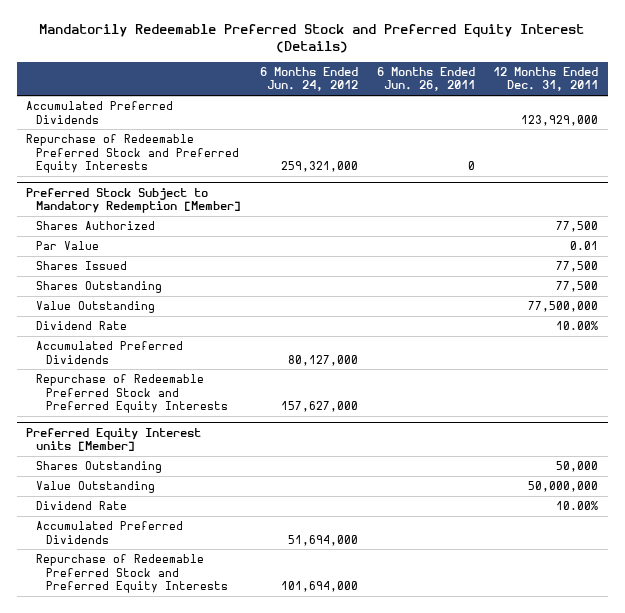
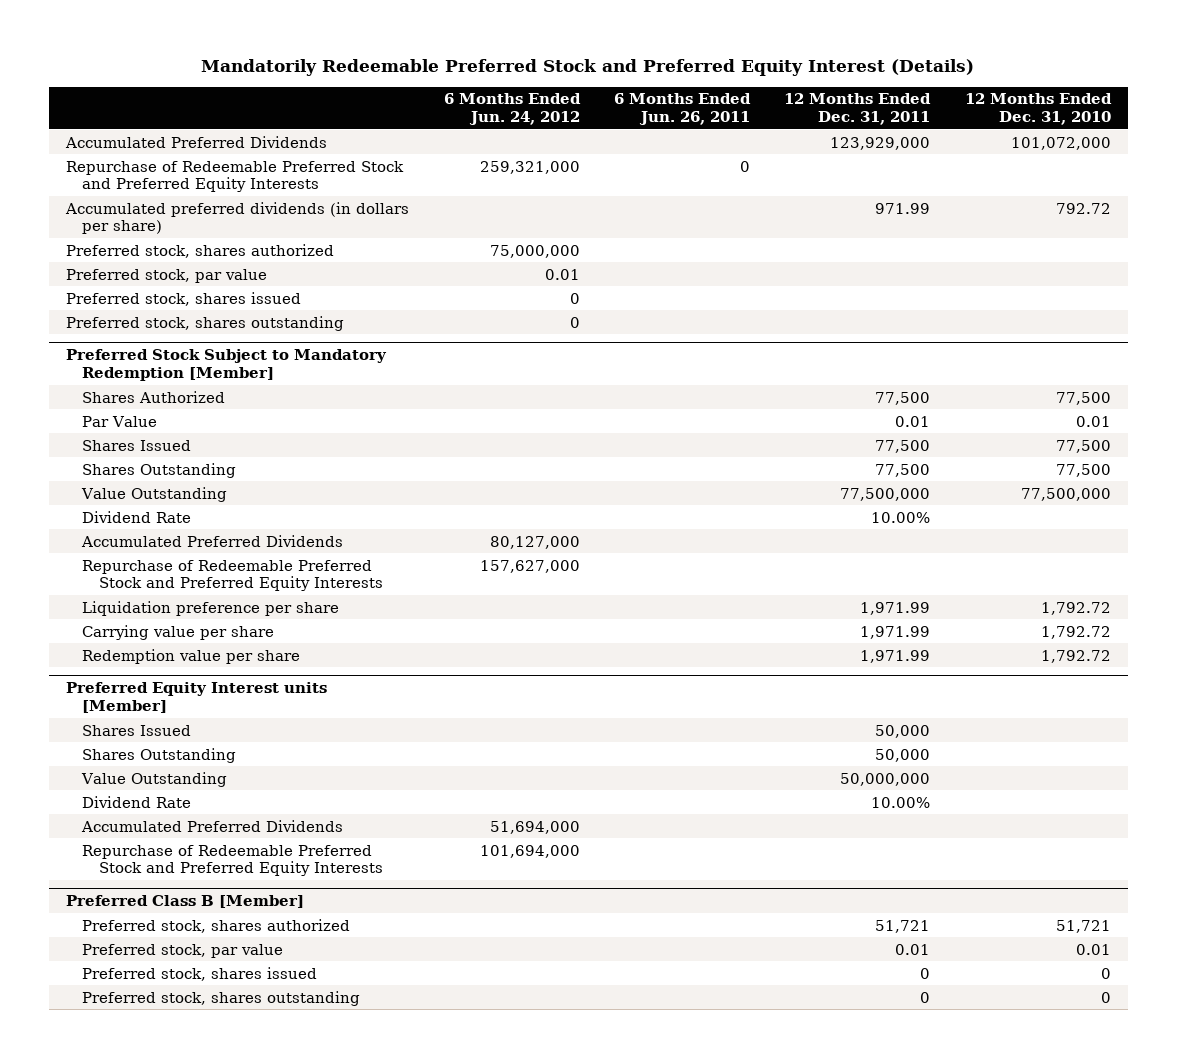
none -> [964,93,1112,126] 12 Months Ended Dec. 31, 2010
none -> [65,201,410,235] Accumulated preferred dividends (in dollars per share)
none -> [66,243,335,258] Preferred stock, shares authorized
none -> [66,268,268,283] Preferred stock, par value
none -> [66,291,302,306] Preferred stock, shares issued
none -> [66,315,345,331] Preferred stock, shares outstanding
none -> [82,600,340,616] Liquidation preference per share
none -> [82,624,275,640] Carrying value per share
none -> [82,648,301,664] Redemption value per share
none -> [82,724,192,736] Shares Issued
none -> [66,895,305,909] Preferred Class B [Member]
none -> [82,918,351,933] Preferred stock, shares authorized
none -> [82,943,284,958] Preferred stock, par value
none -> [82,966,318,981] Preferred stock, shares issued
none -> [82,990,361,1006] Preferred stock, shares outstanding

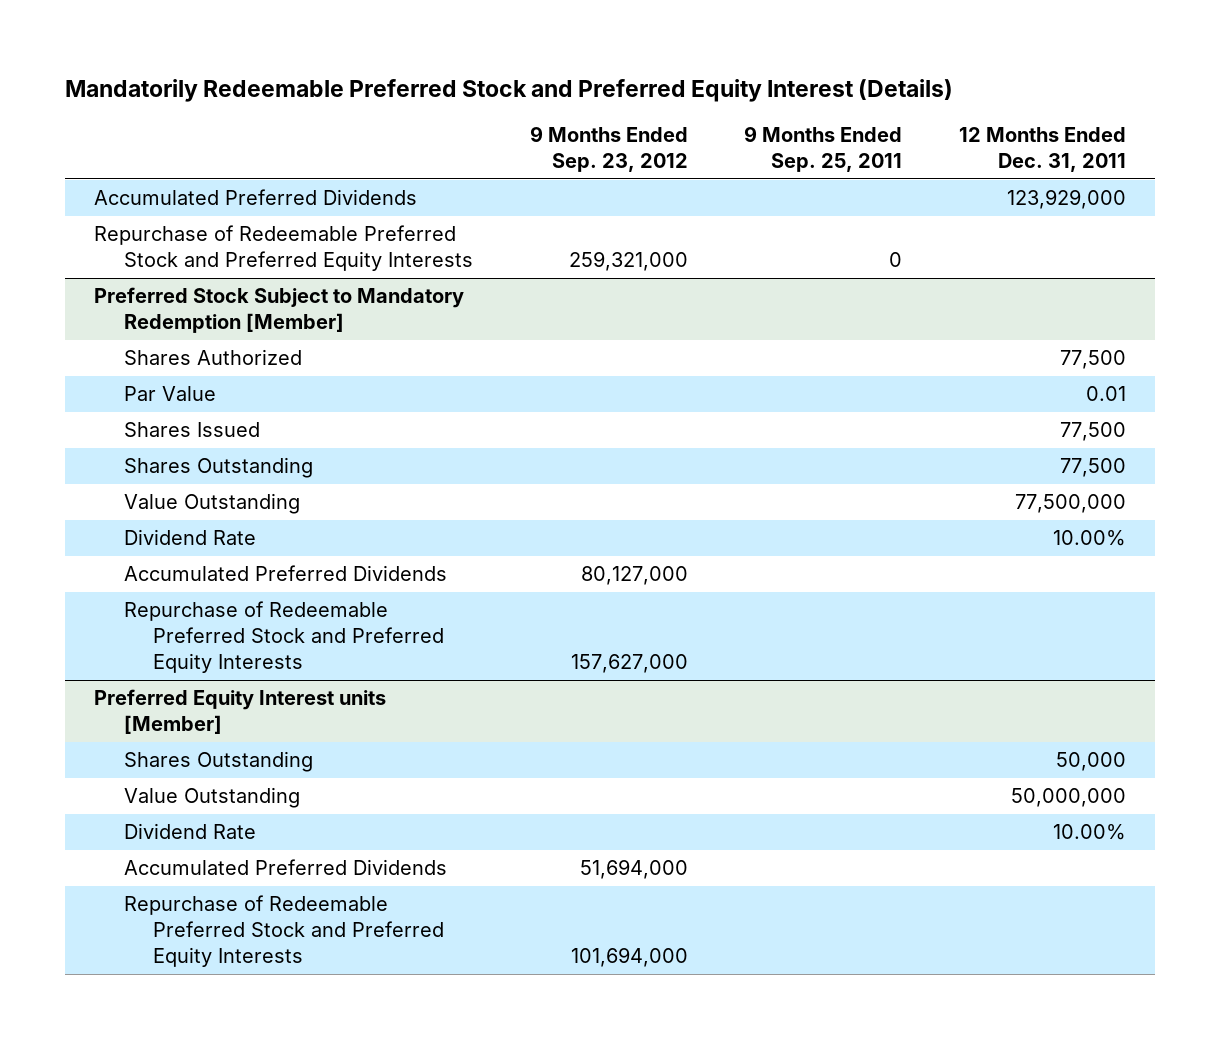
[443,93,581,126] 6 Months Ended Jun. 24, 2012 -> none
[613,93,751,126] 6 Months Ended Jun. 26, 2011 -> none
[964,93,1112,126] 12 Months Ended Dec. 31, 2010 -> none
none -> [529,126,688,173] 9 Months Ended Sep. 23, 2012
none -> [744,126,903,173] 9 Months Ended Sep. 25, 2011
[65,201,410,235] Accumulated preferred dividends (in dollars per share) -> none
[66,243,335,258] Preferred stock, shares authorized -> none
[66,268,268,283] Preferred stock, par value -> none
[66,291,302,306] Preferred stock, shares issued -> none
[66,315,345,331] Preferred stock, shares outstanding -> none
[82,600,340,616] Liquidation preference per share -> none
[82,624,275,640] Carrying value per share -> none
[82,648,301,664] Redemption value per share -> none
[82,724,192,736] Shares Issued -> none
[66,895,305,909] Preferred Class B [Member] -> none
[82,918,351,933] Preferred stock, shares authorized -> none
[82,943,284,958] Preferred stock, par value -> none
[82,966,318,981] Preferred stock, shares issued -> none
[82,990,361,1006] Preferred stock, shares outstanding -> none

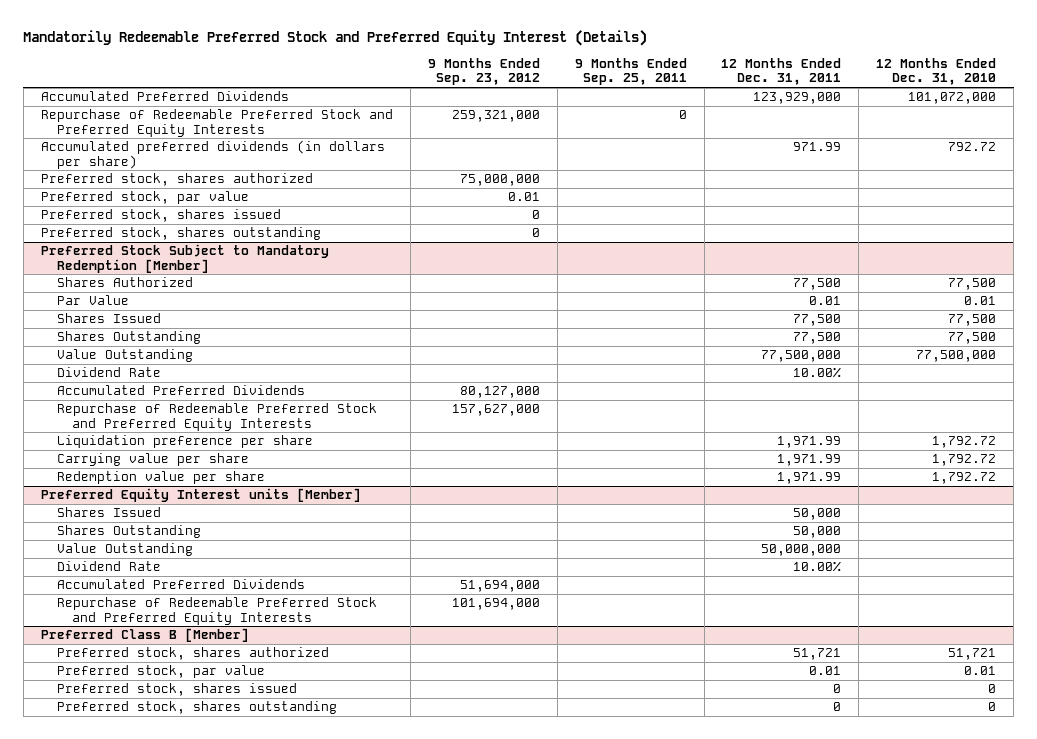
none -> [876,58,997,86] 12 Months Ended Dec. 31, 2010
none -> [40,140,385,169] Accumulated preferred dividends (in dollars per share)
none -> [40,173,313,187] Preferred stock, shares authorized
none -> [40,191,249,205] Preferred stock, par value
none -> [40,209,281,223] Preferred stock, shares issued
none -> [40,227,321,241] Preferred stock, shares outstanding
none -> [56,435,313,449] Liquidation preference per share
none -> [56,453,249,467] Carrying value per share
none -> [56,471,265,485] Redemption value per share
none -> [56,507,161,518] Shares Issued
none -> [40,628,249,643] Preferred Class B [Member]
none -> [56,647,329,661] Preferred stock, shares authorized
none -> [56,665,265,679] Preferred stock, par value
none -> [56,683,297,697] Preferred stock, shares issued
none -> [56,701,337,715] Preferred stock, shares outstanding

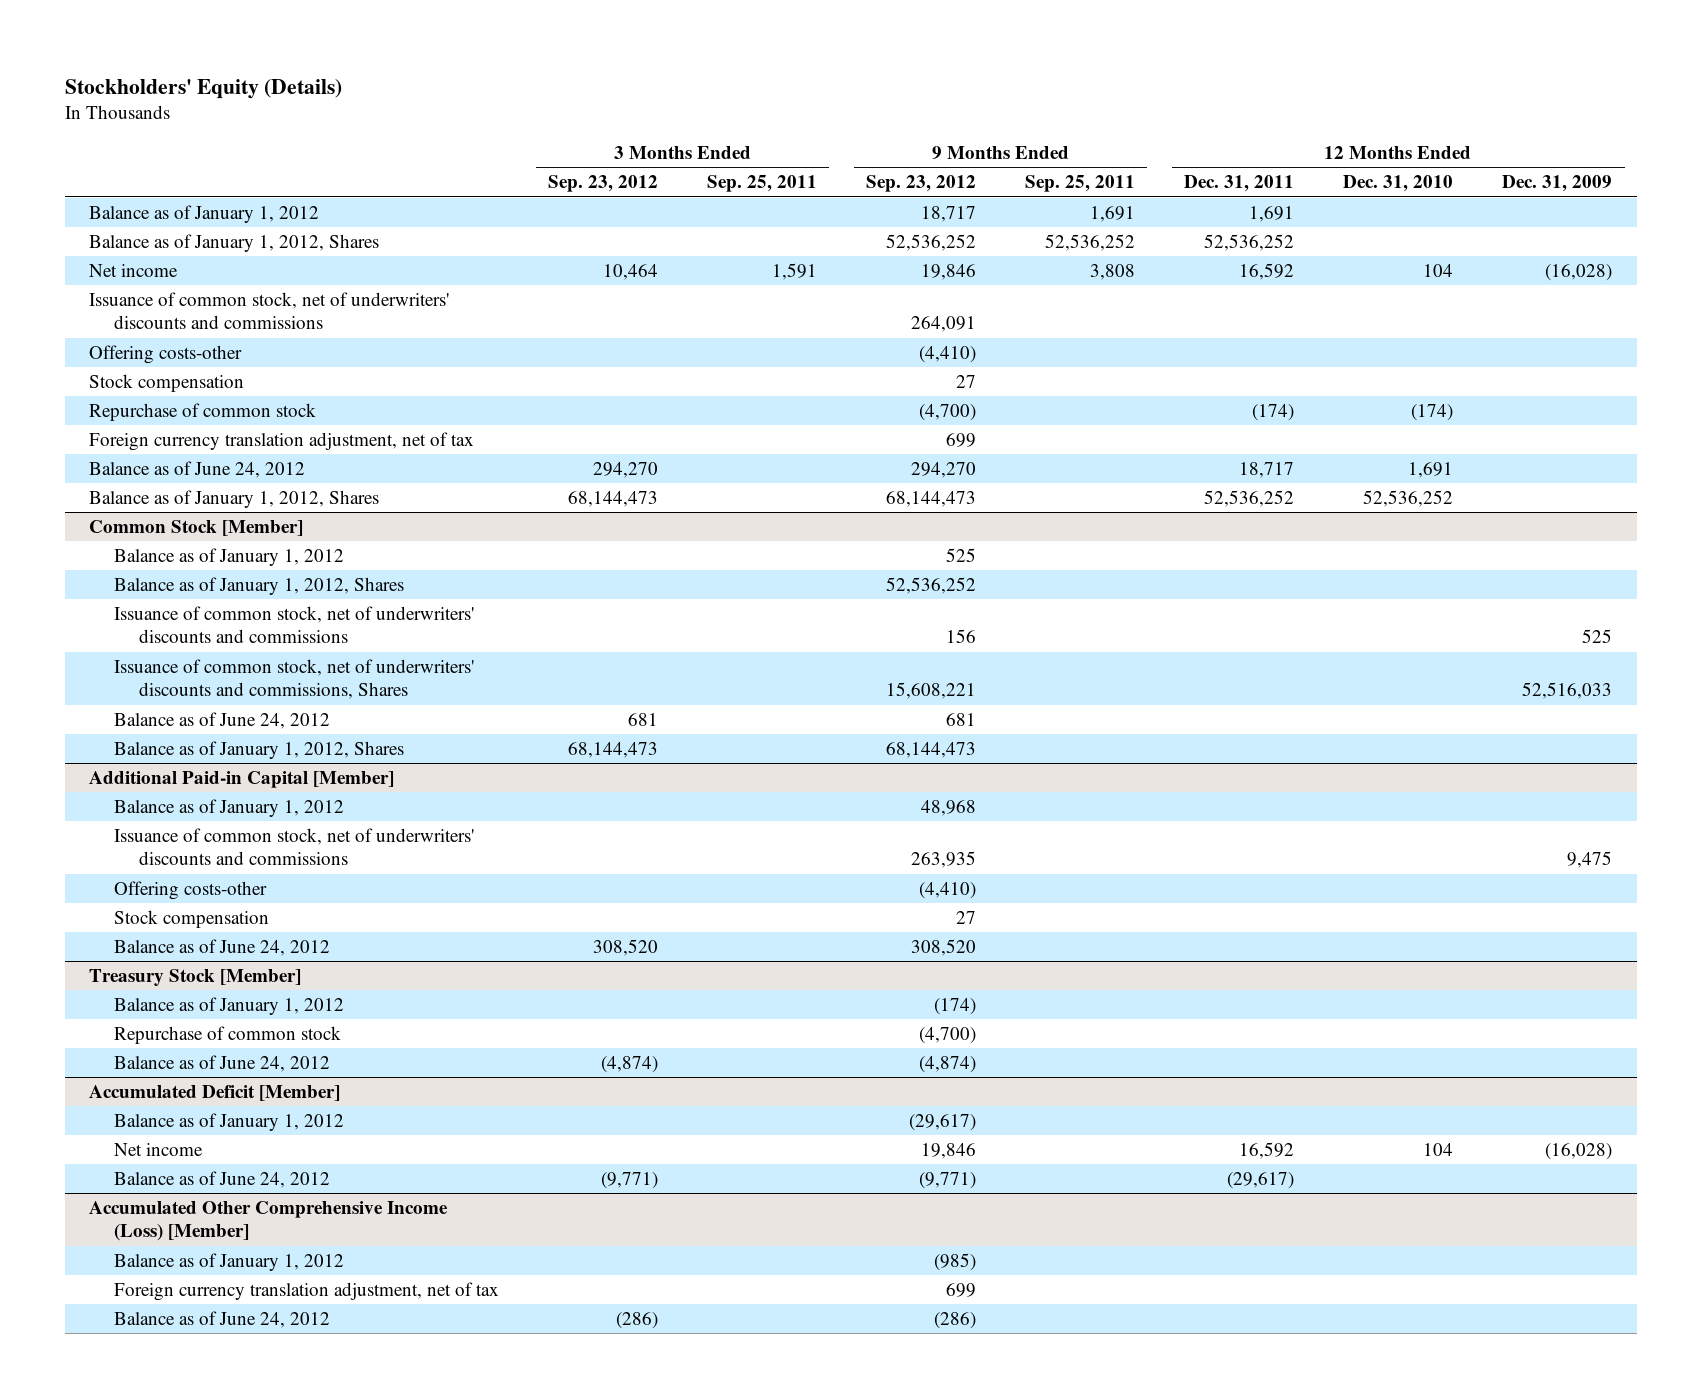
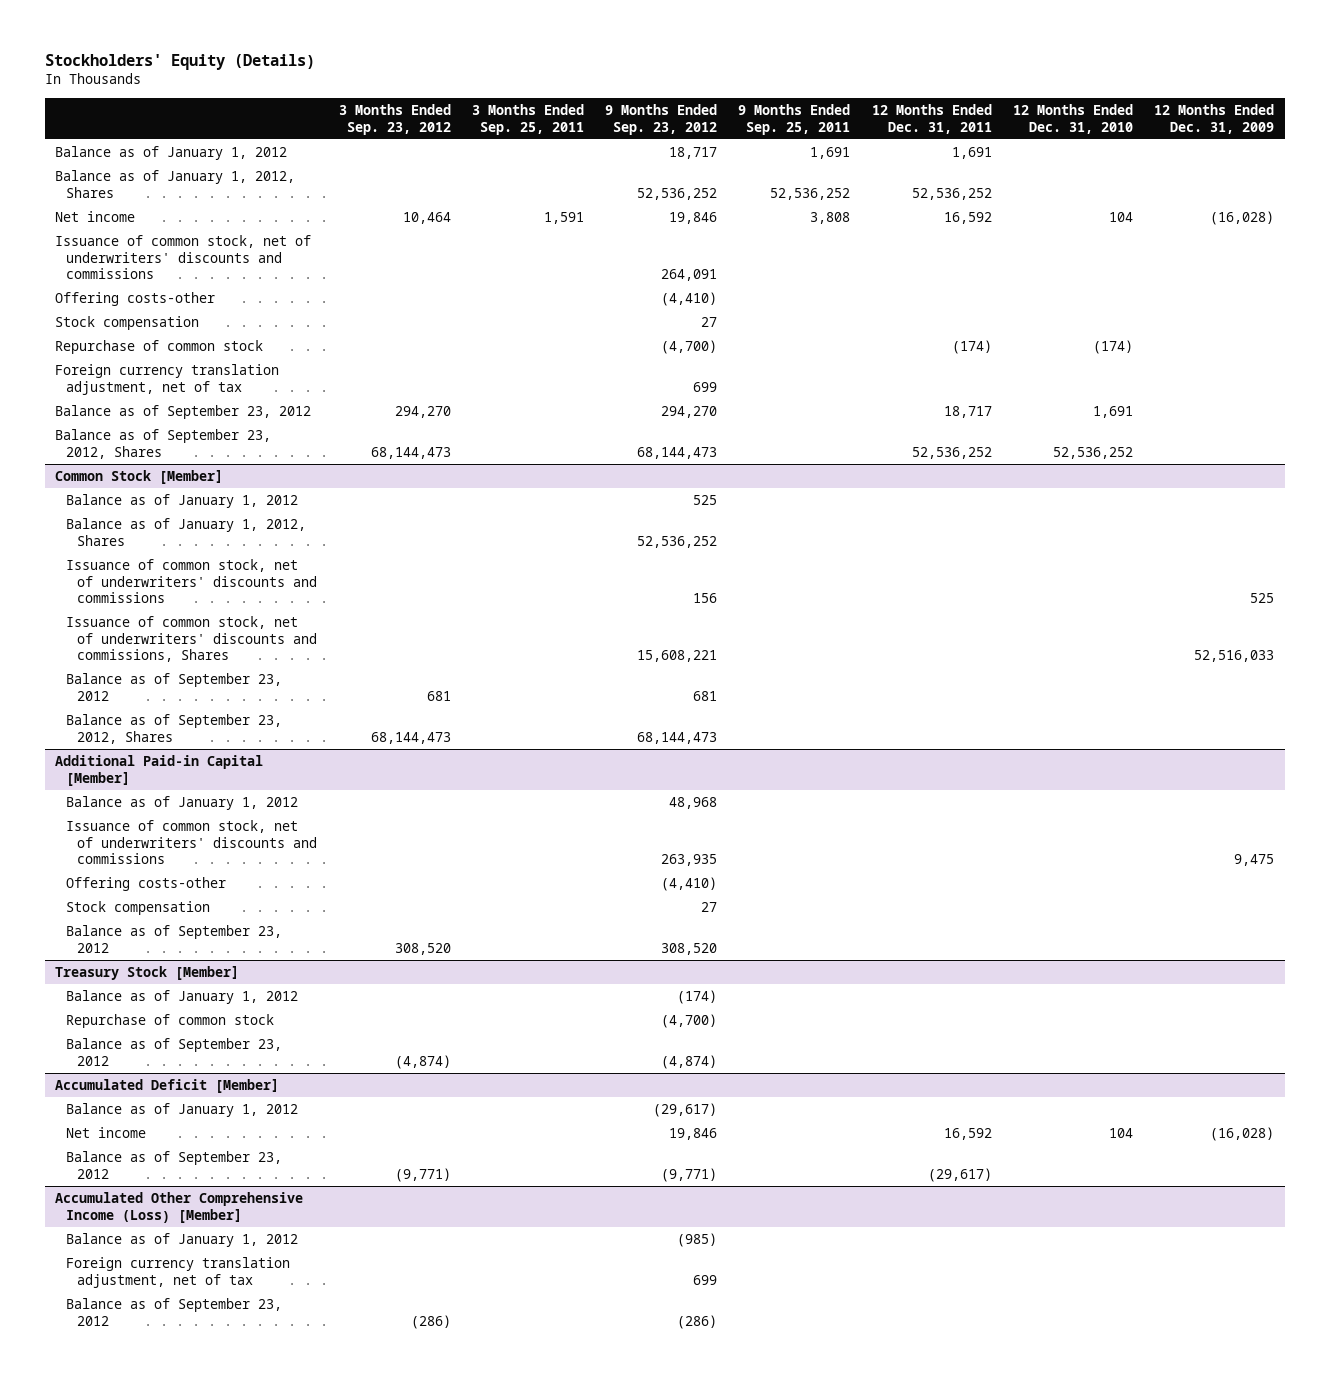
[89,460,306,478] Balance as of June 24, 2012 -> [55,405,312,420] Balance as of September 23, 2012
[89,489,380,508] Balance as of January 1, 2012, Shares -> [55,429,272,459] Balance as of September 23, 2012, Shares
[113,711,330,729] Balance as of June 24, 2012 -> [66,673,283,701] Balance as of September 23, 2012
[113,740,404,759] Balance as of January 1, 2012, Shares -> [66,714,283,744] Balance as of September 23, 2012, Shares
[113,938,330,956] Balance as of June 24, 2012 -> [66,925,283,953] Balance as of September 23, 2012
[113,1054,330,1072] Balance as of June 24, 2012 -> [66,1038,283,1066] Balance as of September 23, 2012
[113,1170,330,1188] Balance as of June 24, 2012 -> [66,1151,283,1179] Balance as of September 23, 2012
[113,1310,330,1328] Balance as of June 24, 2012 -> [66,1298,283,1326] Balance as of September 23, 2012

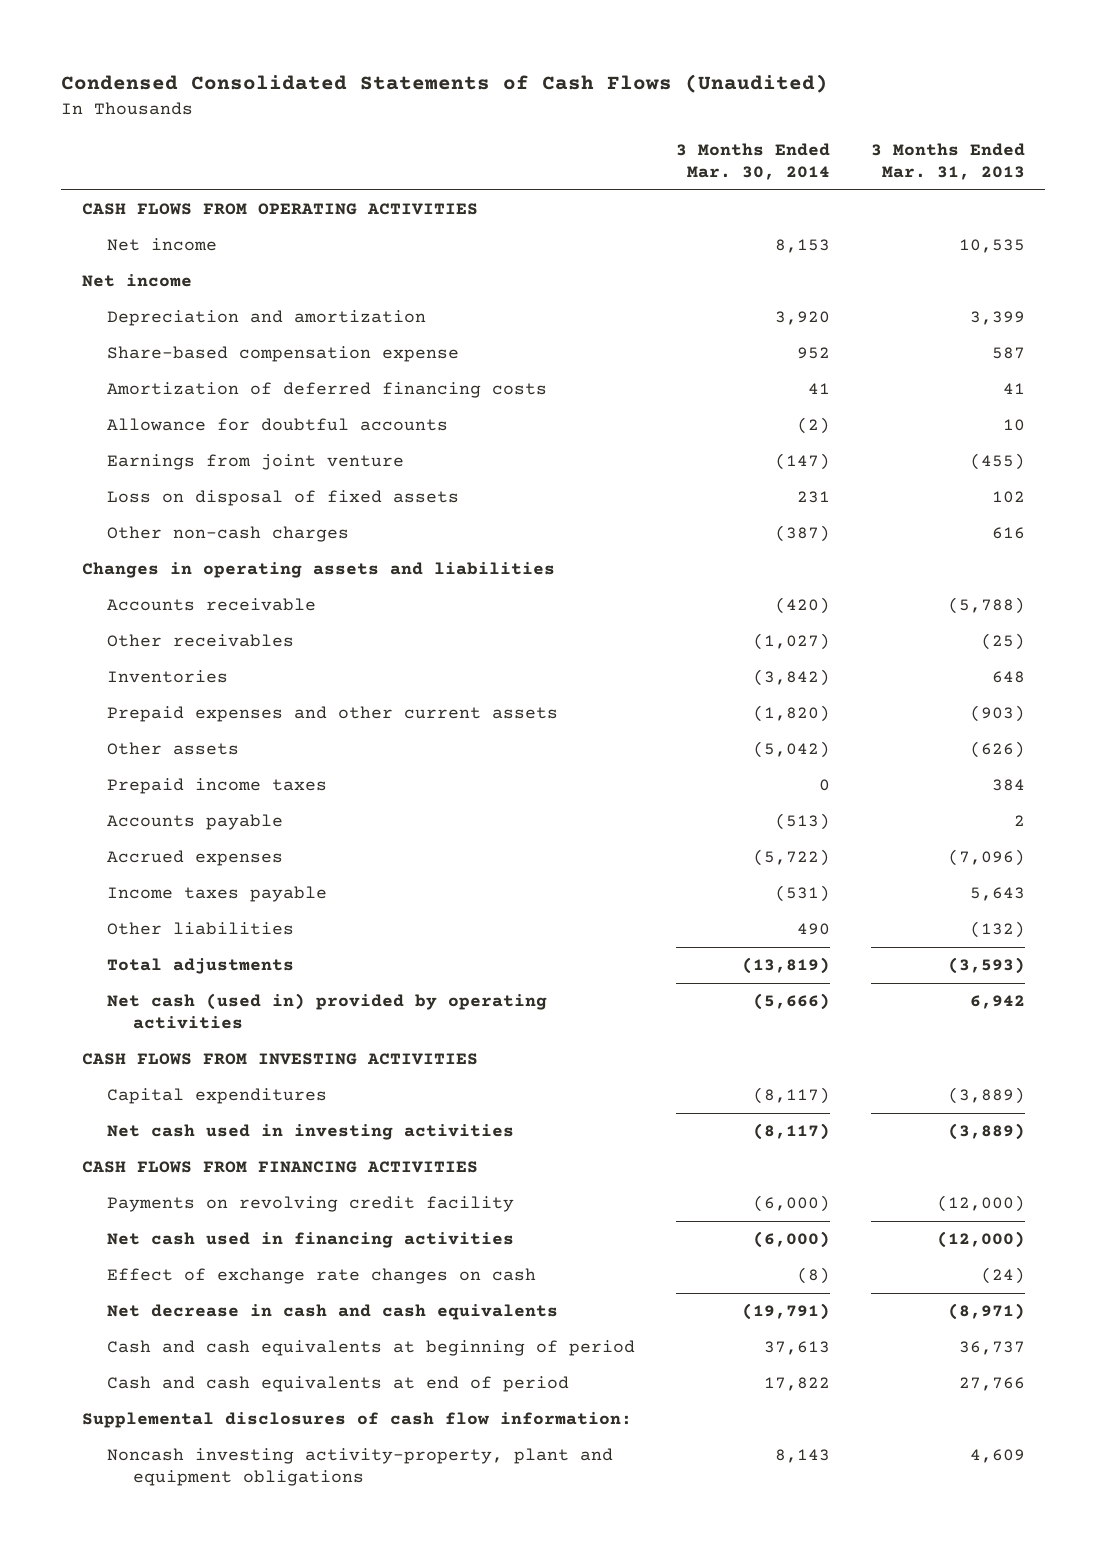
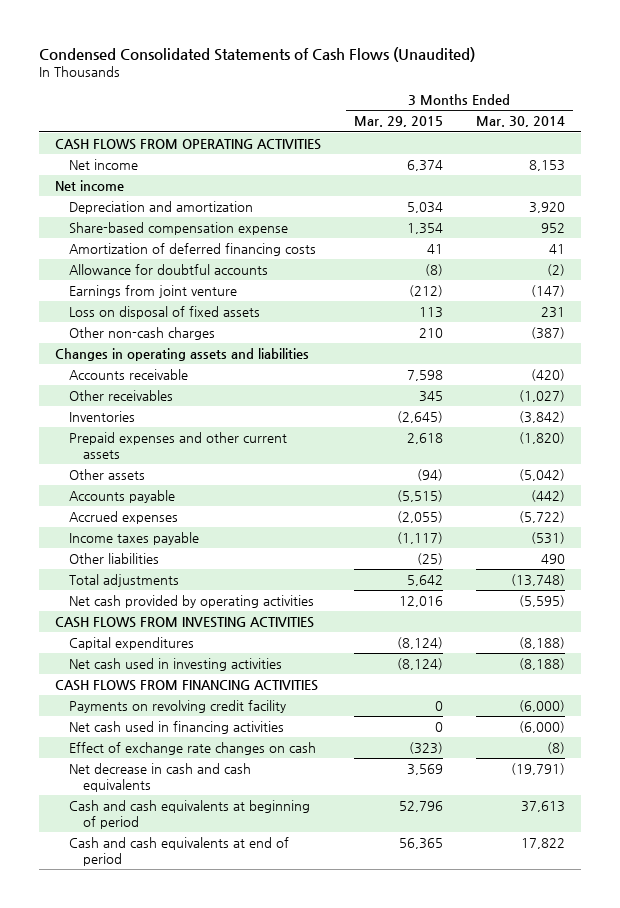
[870,143,1025,180] 3 Months Ended Mar. 31, 2013 -> none
none -> [353,116,443,128] Mar. 29, 2015
[107,778,328,795] Prepaid income taxes -> none
[775,813,831,831] (513) -> [530,490,565,503] (442)
[742,957,831,975] (13,819) -> [510,574,565,587] (13,748)
[107,993,548,1029] Net cash (used in) provided by operating activities -> [69,595,315,609] Net cash provided by operating activities
[753,993,831,1011] (5,666) -> [518,595,565,608] (5,595)
[753,1087,831,1105] (8,117) -> [518,637,565,650] (8,188)
[753,1123,831,1141] (8,117) -> [518,658,565,671] (8,188)
[81,1412,632,1429] Supplemental disclosures of cash flow information: -> none
[107,1448,614,1486] Noncash investing activity-property, plant and equipment obligations -> none

